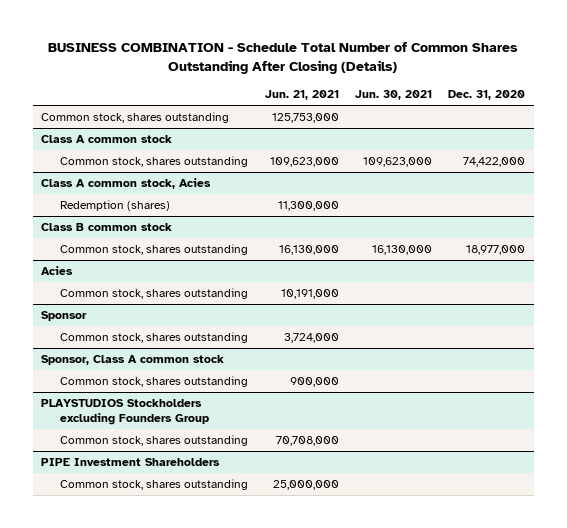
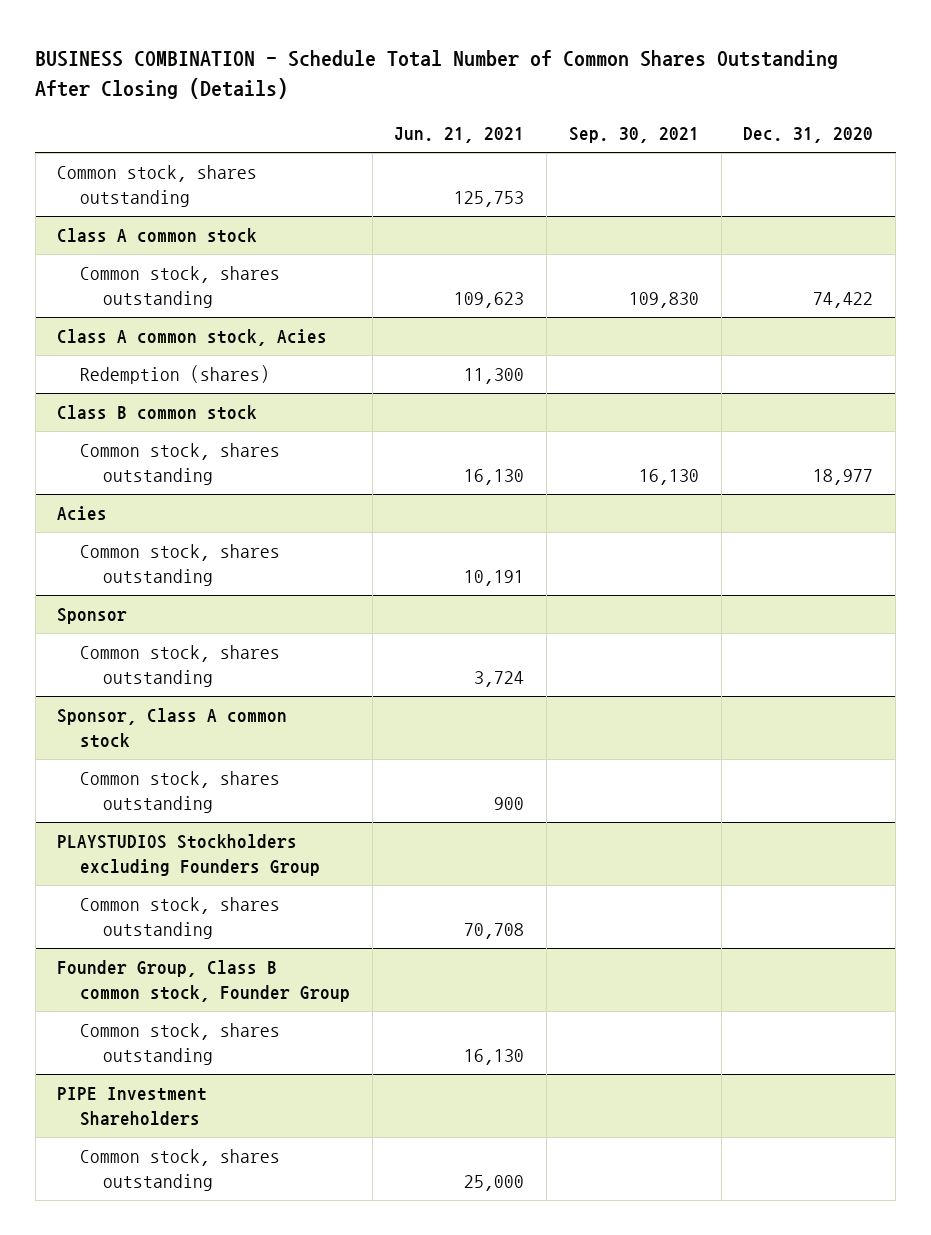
[354,90,432,101] Jun. 30, 2021 -> none
none -> [568,127,699,144] Sep. 30, 2021
[271,113,339,124] 125,753,000 -> [454,190,525,207] 125,753
[269,157,339,168] 109,623,000 -> [454,291,525,308] 109,623
[463,157,526,168] 74,422,000 -> [813,291,874,308] 74,422
[277,201,339,212] 11,300,000 -> [464,368,525,385] 11,300
[278,245,339,256] 16,130,000 -> [464,468,525,485] 16,130
[466,245,526,256] 18,977,000 -> [813,468,874,485] 18,977
[280,289,339,300] 10,191,000 -> [464,569,525,586] 10,191
[283,333,339,344] 3,724,000 -> [474,670,525,687] 3,724
[289,377,339,388] 900,000 -> [494,796,525,810] 900
[275,436,339,447] 70,708,000 -> [464,922,525,939] 70,708
none -> [57,960,350,1002] Founder Group, Class B common stock, Founder Group
none -> [79,1023,280,1065] Common stock, shares outstanding
[272,480,339,491] 25,000,000 -> [464,1174,525,1191] 25,000

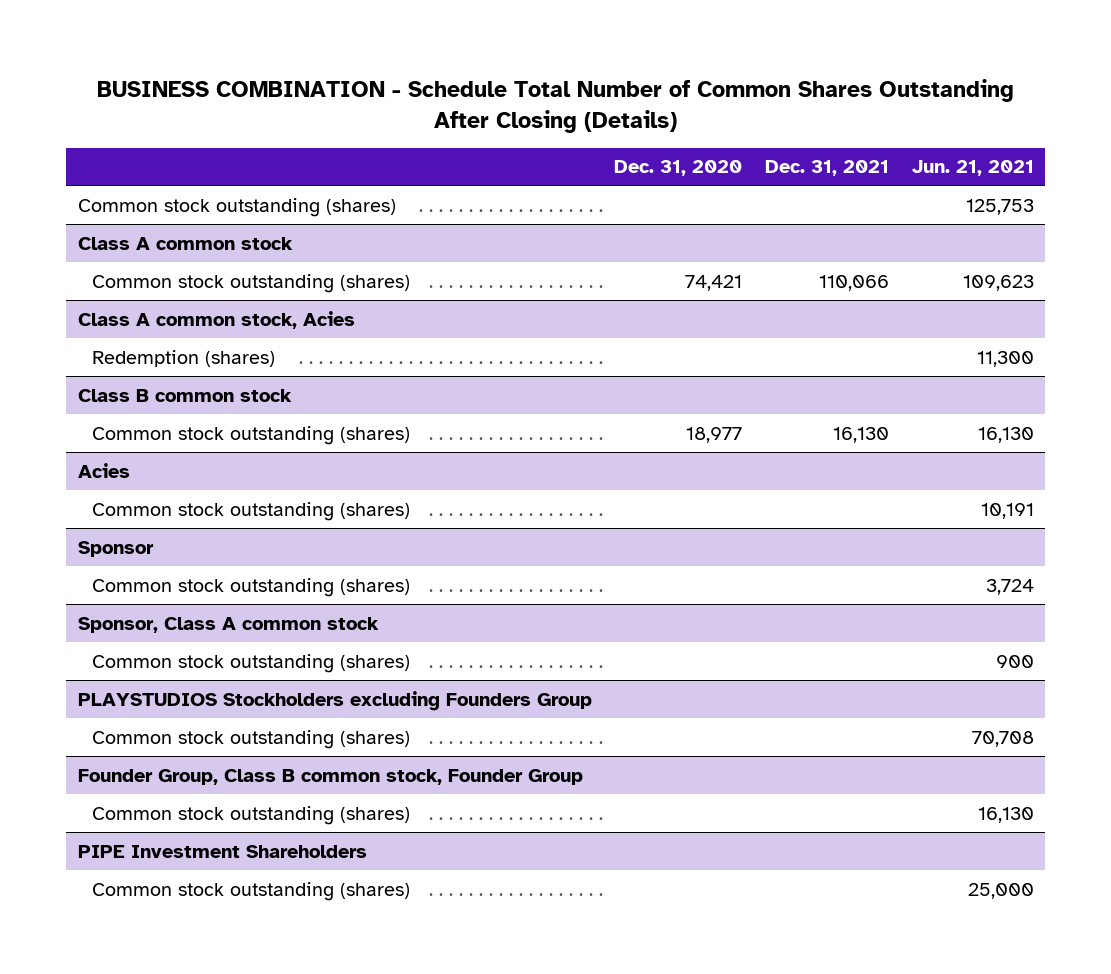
[568,127,699,144] Sep. 30, 2021 -> none
none -> [764,160,889,177] Dec. 31, 2021
[57,165,258,207] Common stock, shares outstanding -> [77,197,396,217] Common stock outstanding (shares)
[79,266,280,308] Common stock, shares outstanding -> [92,273,411,293] Common stock outstanding (shares)
[813,291,874,308] 74,422 -> [685,274,743,291] 74,421
[79,443,280,485] Common stock, shares outstanding -> [92,425,411,445] Common stock outstanding (shares)
[79,544,280,586] Common stock, shares outstanding -> [92,501,411,521] Common stock outstanding (shares)
[79,645,280,687] Common stock, shares outstanding -> [92,577,411,597] Common stock outstanding (shares)
[79,771,280,813] Common stock, shares outstanding -> [92,653,411,673] Common stock outstanding (shares)
[79,897,280,939] Common stock, shares outstanding -> [92,729,411,749] Common stock outstanding (shares)
[79,1023,280,1065] Common stock, shares outstanding -> [92,805,411,825] Common stock outstanding (shares)
[79,1149,280,1191] Common stock, shares outstanding -> [92,881,411,901] Common stock outstanding (shares)

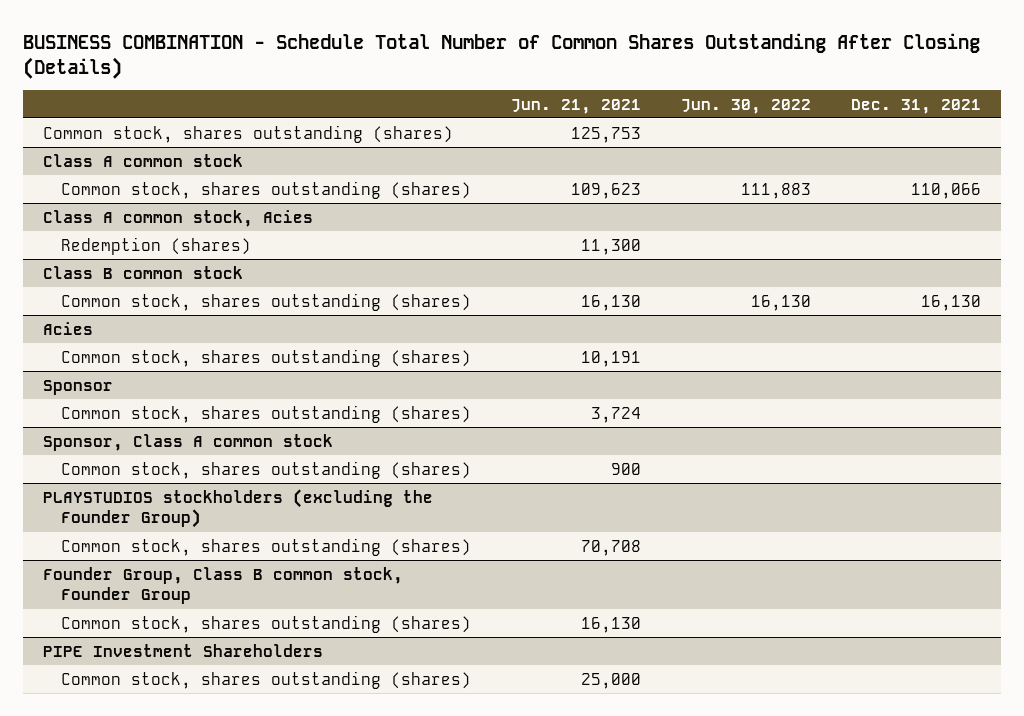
[614,160,743,177] Dec. 31, 2020 -> none
none -> [680,98,811,114] Jun. 30, 2022
[77,197,396,217] Common stock outstanding (shares) -> [43,124,454,143] Common stock, shares outstanding (shares)
[92,273,411,293] Common stock outstanding (shares) -> [61,180,472,199] Common stock, shares outstanding (shares)
[92,425,411,445] Common stock outstanding (shares) -> [61,292,472,311] Common stock, shares outstanding (shares)
[92,501,411,521] Common stock outstanding (shares) -> [61,348,472,367] Common stock, shares outstanding (shares)
[92,577,411,597] Common stock outstanding (shares) -> [61,404,472,423] Common stock, shares outstanding (shares)
[92,653,411,673] Common stock outstanding (shares) -> [61,460,472,479] Common stock, shares outstanding (shares)
[77,690,592,711] PLAYSTUDIOS Stockholders excluding Founders Group -> [43,488,434,529] PLAYSTUDIOS stockholders (excluding the Founder Group)
[92,729,411,749] Common stock outstanding (shares) -> [61,537,472,556] Common stock, shares outstanding (shares)
[92,805,411,825] Common stock outstanding (shares) -> [61,614,472,633] Common stock, shares outstanding (shares)
[92,881,411,901] Common stock outstanding (shares) -> [61,670,472,689] Common stock, shares outstanding (shares)

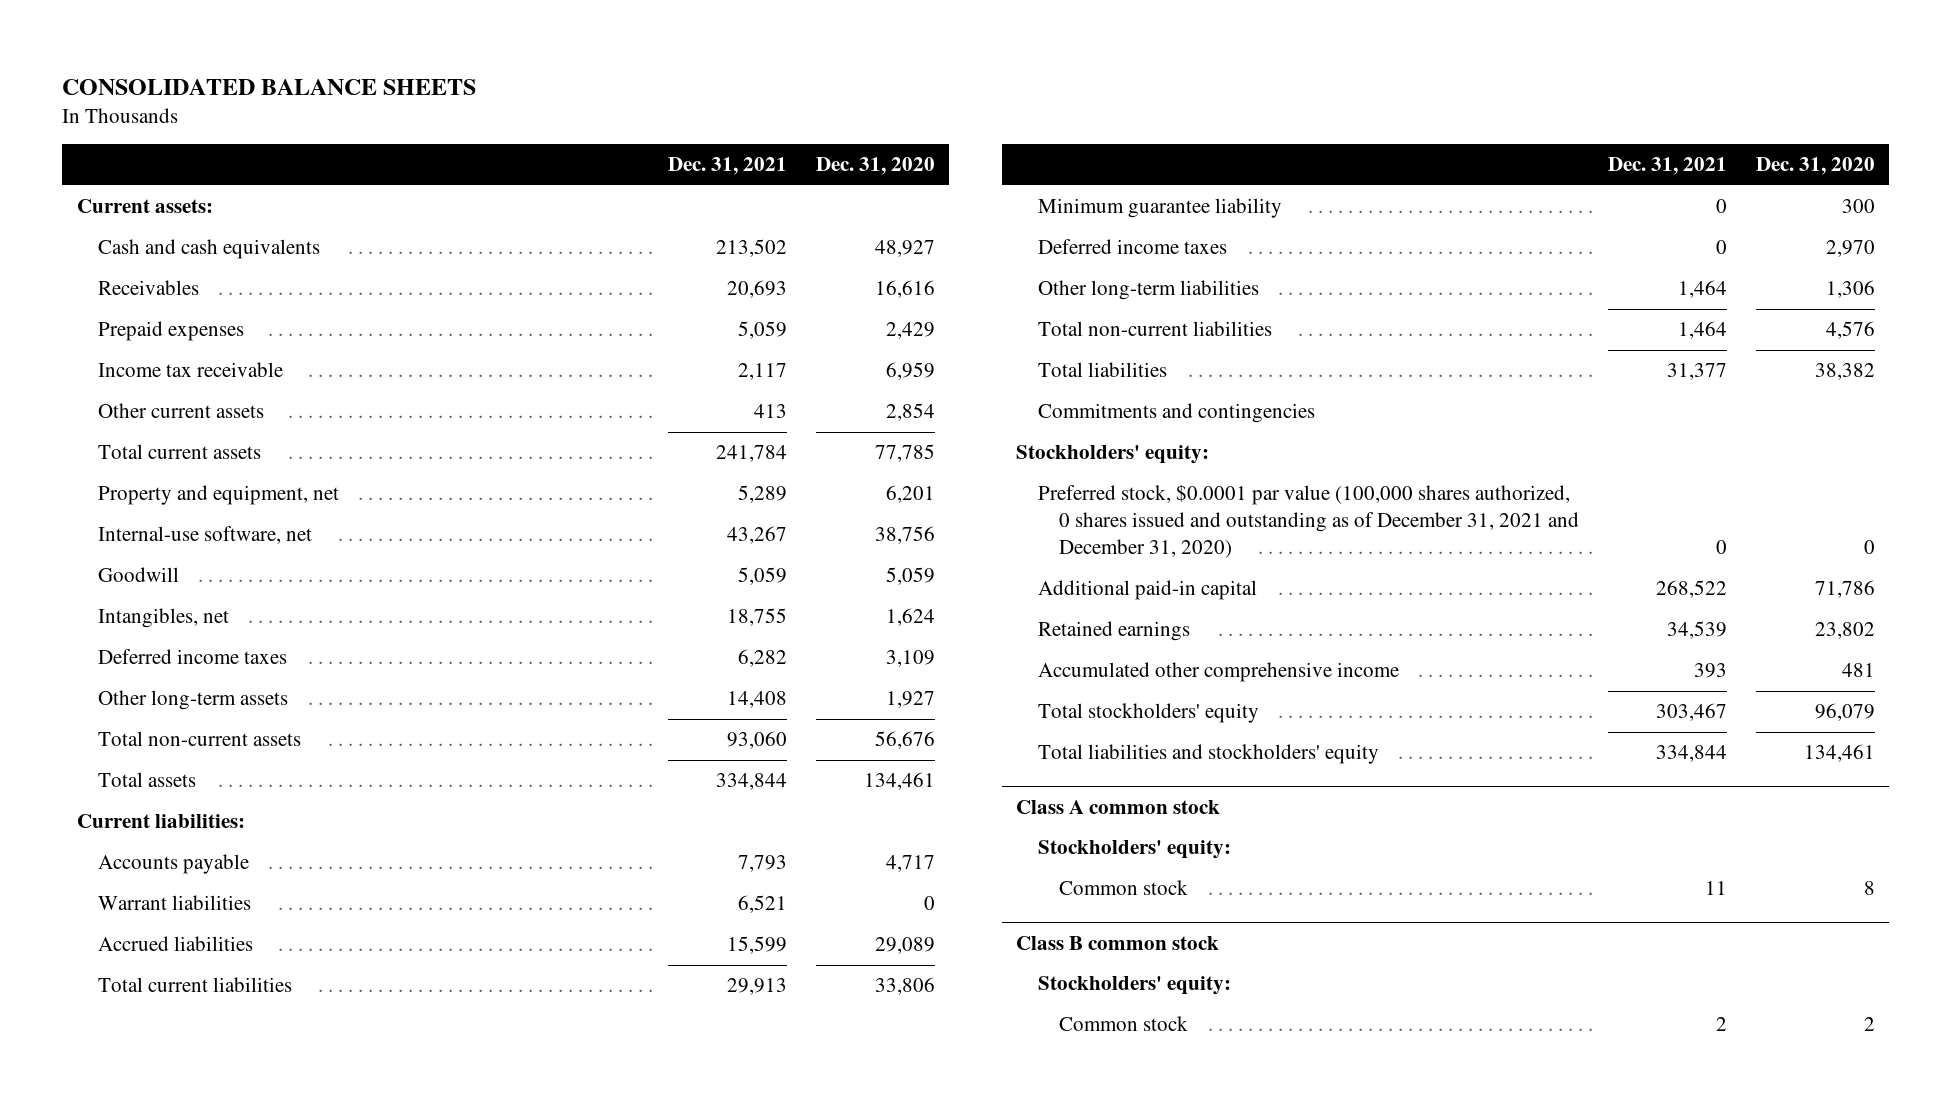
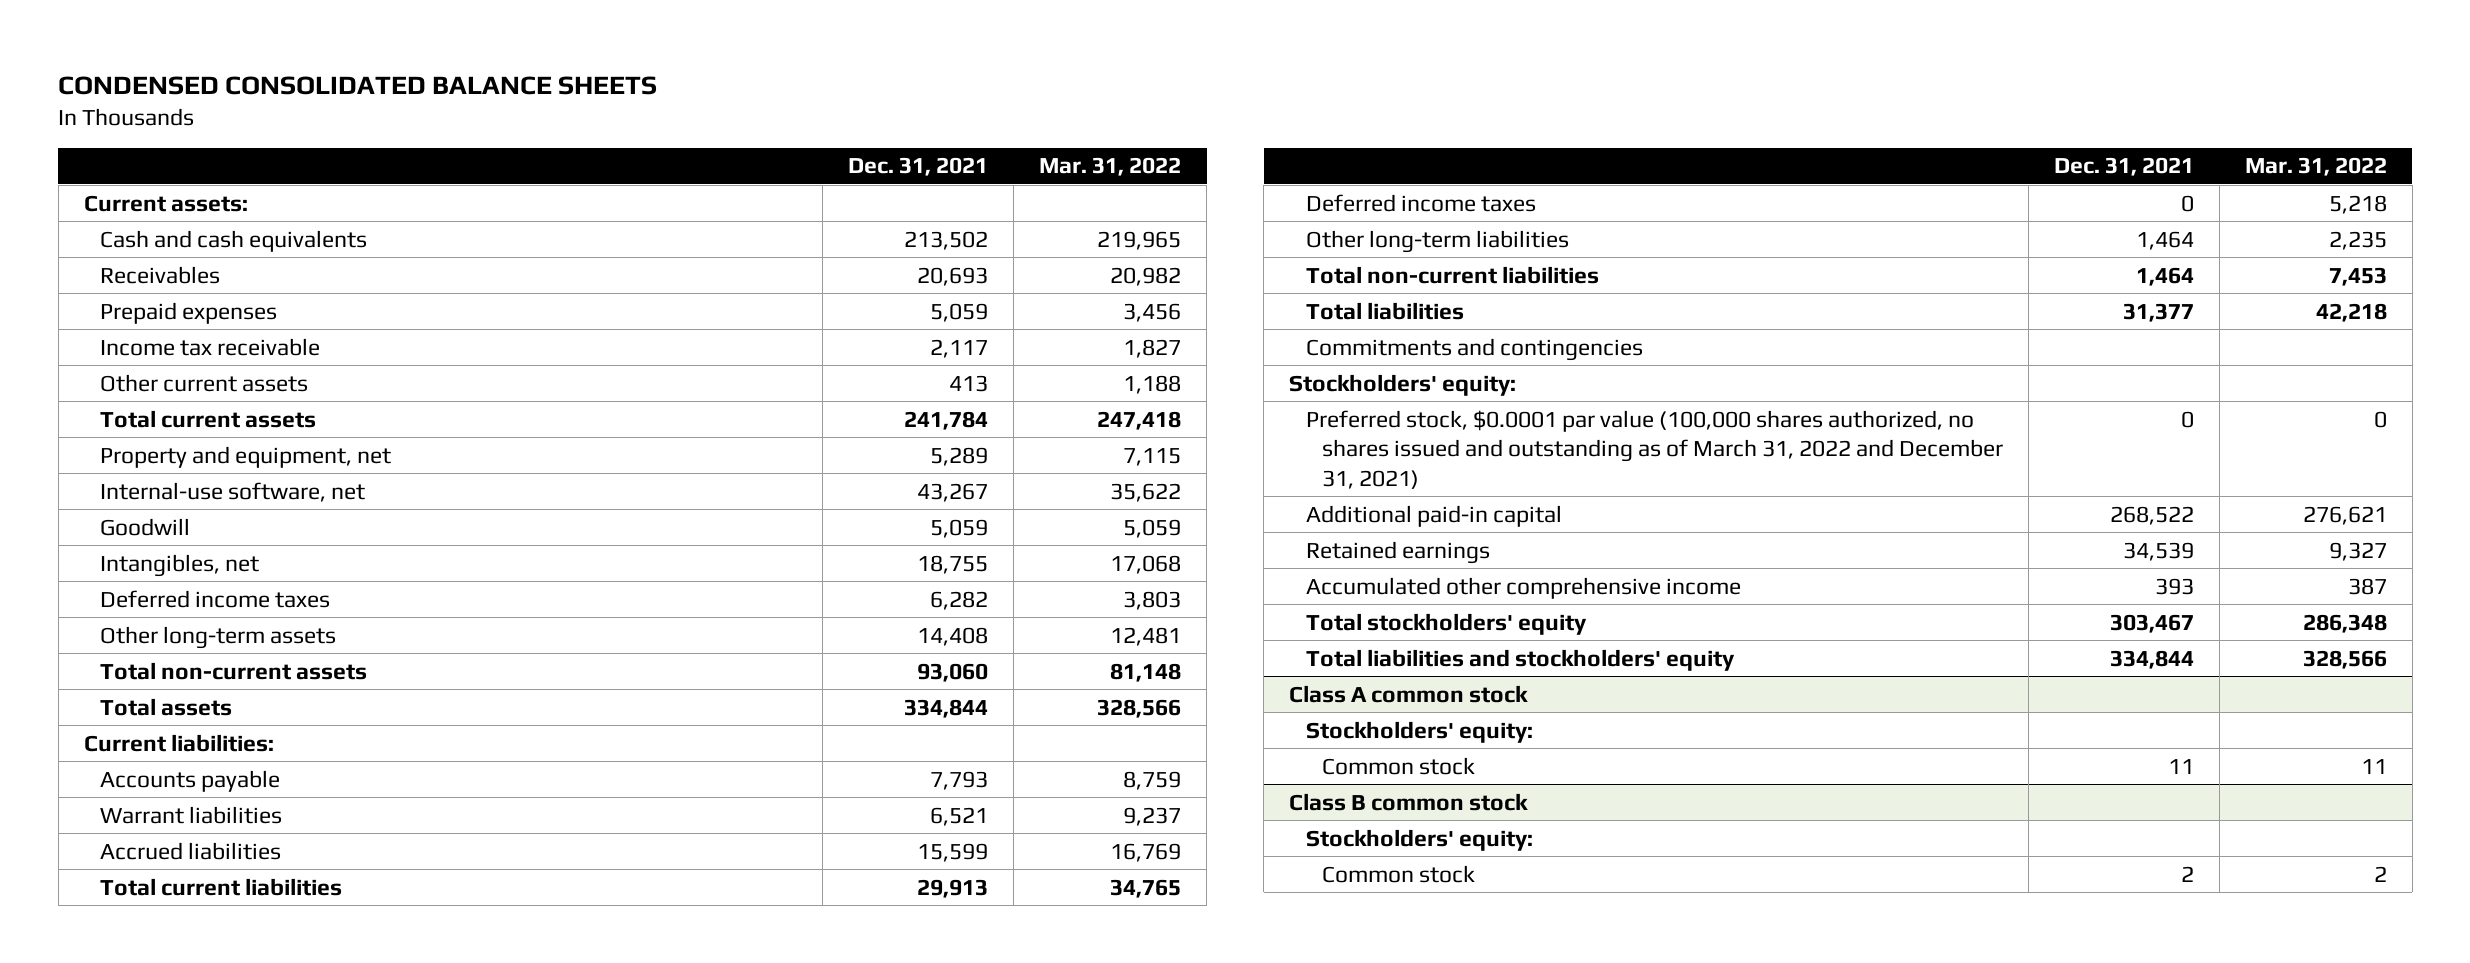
[62,78,477,95] CONSOLIDATED BALANCE SHEETS -> [58,75,658,95] CONDENSED CONSOLIDATED BALANCE SHEETS
[815,157,935,176] Dec. 31, 2020 -> none
none -> [1039,157,1182,177] Mar. 31, 2022
[1037,198,1282,219] Minimum guarantee liability -> none
[1037,484,1579,559] Preferred stock, $0.0001 par value (100,000 shares authorized, 0 shares issued and outstanding as of December 31, 2021 and December 31, 2020) -> [1305,409,2003,489] Preferred stock, $0.0001 par value (100,000 shares authorized, no shares issued and outstanding as of March 31, 2022 and December 31, 2021)

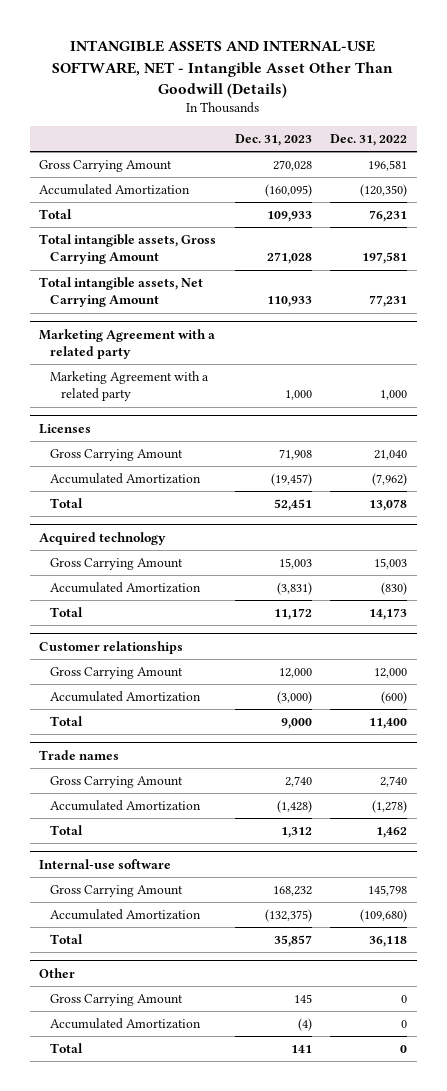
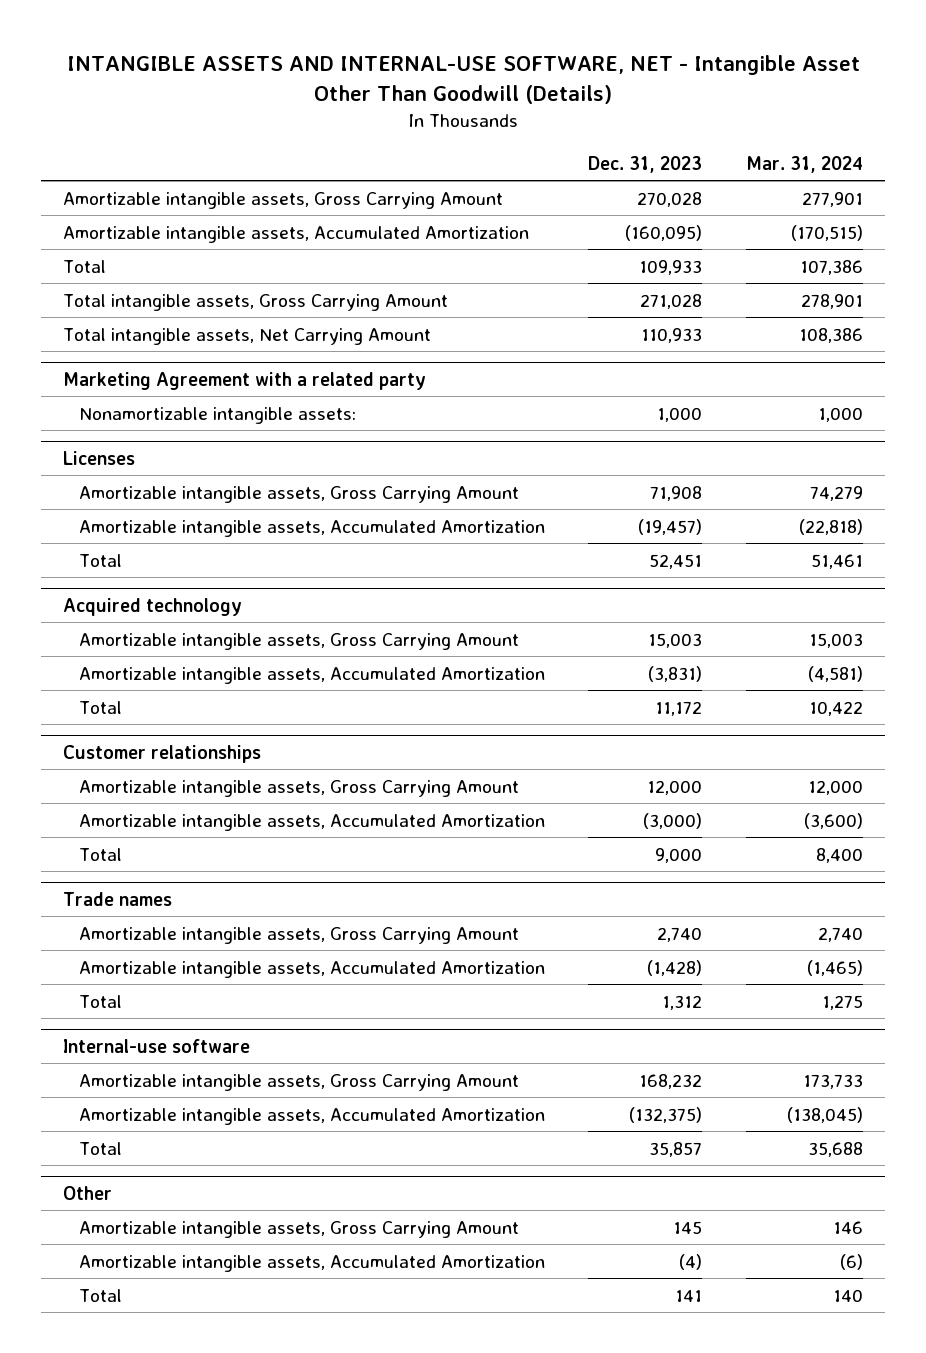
[330,133,408,146] Dec. 31, 2022 -> none
none -> [745,155,863,173] Mar. 31, 2024
[39,159,173,172] Gross Carrying Amount -> [63,191,504,209] Amortizable intangible assets, Gross Carrying Amount
[39,183,191,195] Accumulated Amortization -> [63,225,530,243] Amortizable intangible assets, Accumulated Amortization
[50,370,210,402] Marketing Agreement with a related party -> [78,406,356,424] Nonamortizable intangible assets:
[50,448,184,461] Gross Carrying Amount -> [78,485,519,503] Amortizable intangible assets, Gross Carrying Amount
[50,472,202,484] Accumulated Amortization -> [78,519,545,537] Amortizable intangible assets, Accumulated Amortization
[50,557,184,570] Gross Carrying Amount -> [78,632,519,650] Amortizable intangible assets, Gross Carrying Amount
[50,581,202,593] Accumulated Amortization -> [78,666,545,684] Amortizable intangible assets, Accumulated Amortization
[50,666,184,679] Gross Carrying Amount -> [78,779,519,797] Amortizable intangible assets, Gross Carrying Amount
[50,690,202,702] Accumulated Amortization -> [78,813,545,831] Amortizable intangible assets, Accumulated Amortization
[50,775,184,788] Gross Carrying Amount -> [78,926,519,944] Amortizable intangible assets, Gross Carrying Amount
[50,799,202,811] Accumulated Amortization -> [78,960,545,978] Amortizable intangible assets, Accumulated Amortization
[50,884,184,897] Gross Carrying Amount -> [78,1073,519,1091] Amortizable intangible assets, Gross Carrying Amount
[50,908,202,920] Accumulated Amortization -> [78,1107,545,1125] Amortizable intangible assets, Accumulated Amortization
[50,993,184,1006] Gross Carrying Amount -> [78,1220,519,1238] Amortizable intangible assets, Gross Carrying Amount
[50,1017,202,1029] Accumulated Amortization -> [78,1254,545,1272] Amortizable intangible assets, Accumulated Amortization

